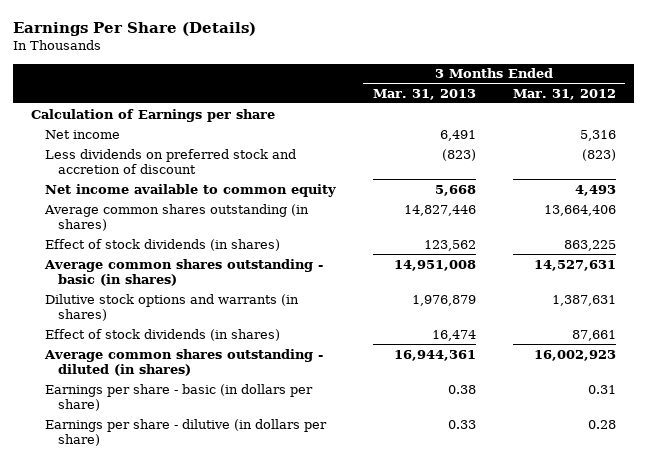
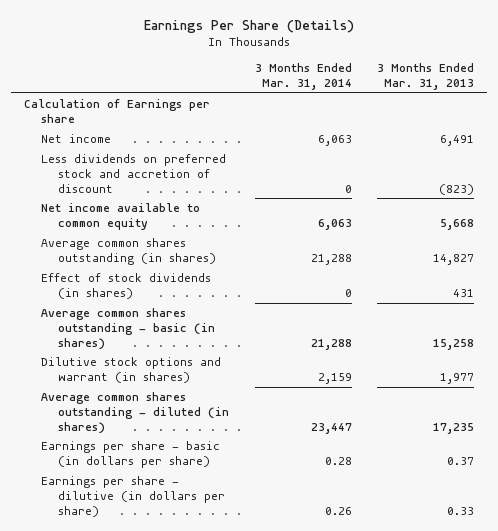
[512,88,616,100] Mar. 31, 2012 -> none
none -> [254,63,352,90] 3 Months Ended Mar. 31, 2014
[44,328,280,341] Effect of stock dividends (in shares) -> none
[403,204,476,216] 14,827,446 -> [433,253,475,265] 14,827
[423,239,476,251] 123,562 -> [453,288,475,297] 431
[393,259,476,271] 14,951,008 -> [433,338,475,350] 15,258
[44,293,299,322] Dilutive stock options and warrants (in shares) -> [41,357,222,383] Dilutive stock options and warrant (in shares)
[411,294,476,306] 1,976,879 -> [440,372,475,384] 1,977
[393,349,476,361] 16,944,361 -> [433,422,475,434] 17,235
[447,384,476,394] 0.38 -> [447,456,475,465] 0.37

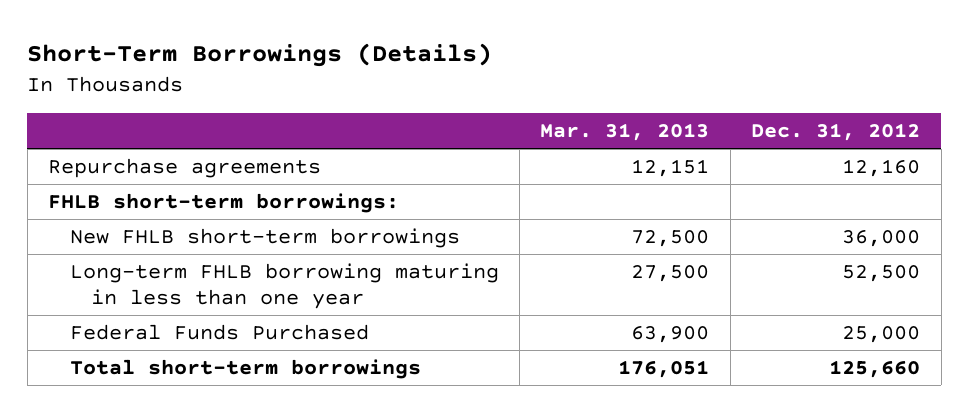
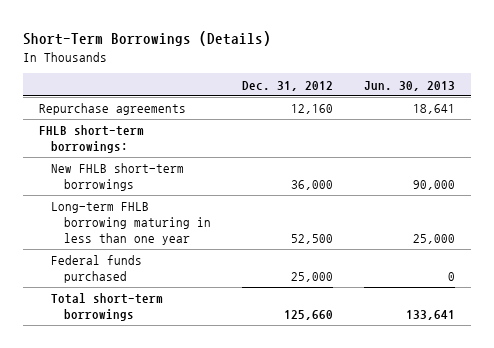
[540,123,710,142] Mar. 31, 2013 -> none
none -> [364,80,456,91] Jun. 30, 2013
[69,324,369,341] Federal Funds Purchased -> [51,255,143,284] Federal funds purchased

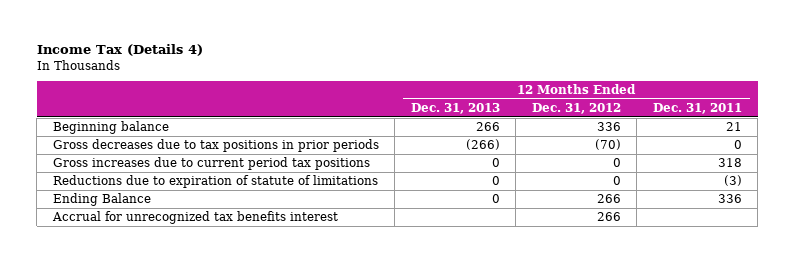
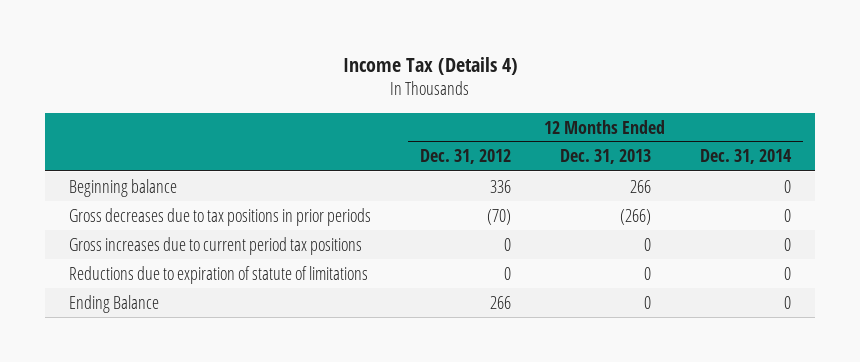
[652,102,742,114] Dec. 31, 2011 -> none
none -> [699,149,792,165] Dec. 31, 2014
[51,211,338,225] Accrual for unrecognized tax benefits interest -> none

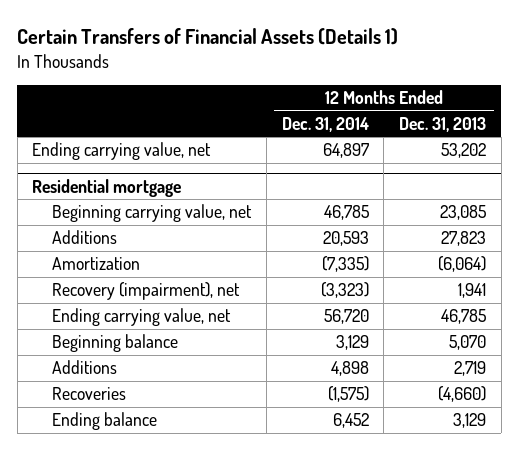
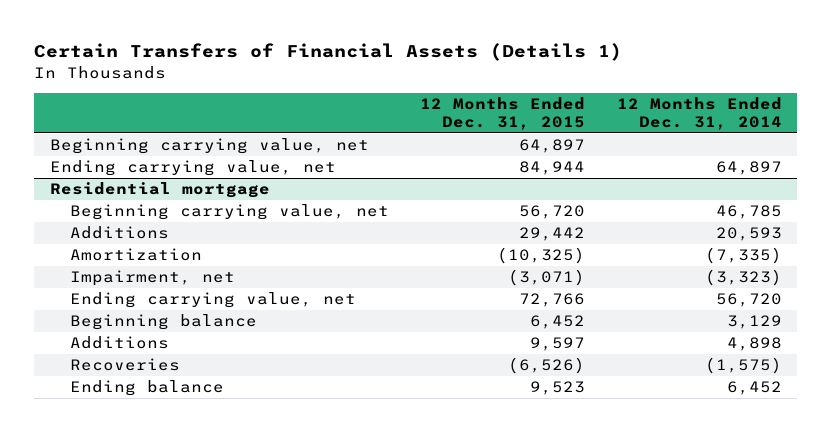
[399,116,487,132] Dec. 31, 2013 -> none
none -> [420,96,586,130] 12 Months Ended Dec. 31, 2015
none -> [49,138,369,155] Beginning carrying value, net
[52,282,241,301] Recovery (impairment), net -> [70,270,236,287] Impairment, net

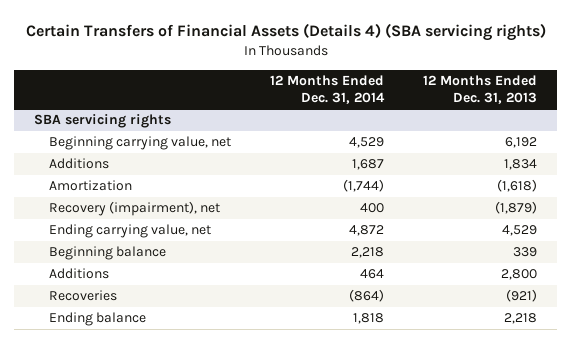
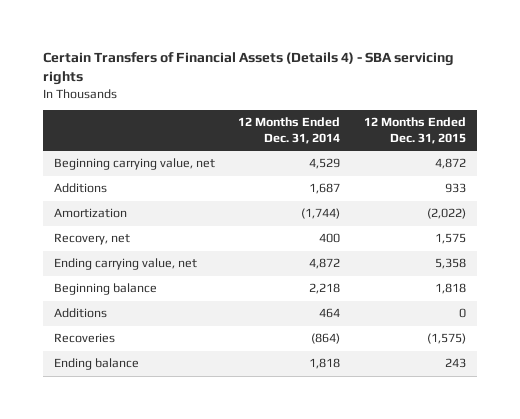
[25,23,546,42] Certain Transfers of Financial Assets (Details 4) (SBA servicing rights) -> [42,51,454,86] Certain Transfers of Financial Assets (Details 4) - SBA servicing rights
[423,74,538,104] 12 Months Ended Dec. 31, 2013 -> none
none -> [363,117,466,144] 12 Months Ended Dec. 31, 2015
[33,114,171,129] SBA servicing rights -> none
[49,201,221,217] Recovery (impairment), net -> [54,233,131,246] Recovery, net

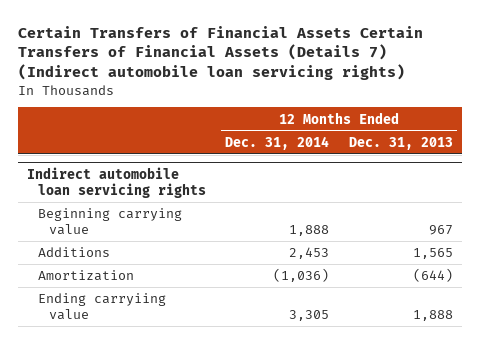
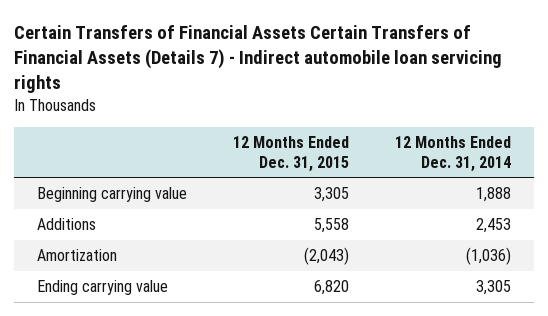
[17,25,423,81] Certain Transfers of Financial Assets Certain Transfers of Financial Assets (Details 7) (Indirect automobile loan servicing rights) -> [13,24,502,94] Certain Transfers of Financial Assets Certain Transfers of Financial Assets (Details 7) - Indirect automobile loan servicing rights
[348,136,453,150] Dec. 31, 2013 -> none
none -> [232,136,349,172] 12 Months Ended Dec. 31, 2015
[27,167,207,199] Indirect automobile loan servicing rights -> none
[38,293,167,321] Ending carryiing value -> [36,280,168,296] Ending carrying value

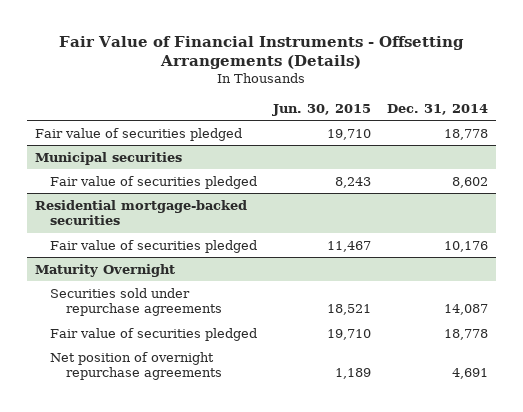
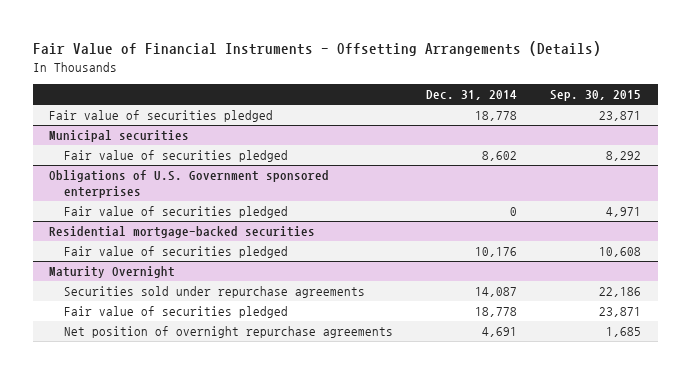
[272,103,372,116] Jun. 30, 2015 -> none
none -> [550,90,642,102] Sep. 30, 2015
none -> [49,170,330,198] Obligations of U.S. Government sponsored enterprises
none -> [64,206,289,219] Fair value of securities pledged

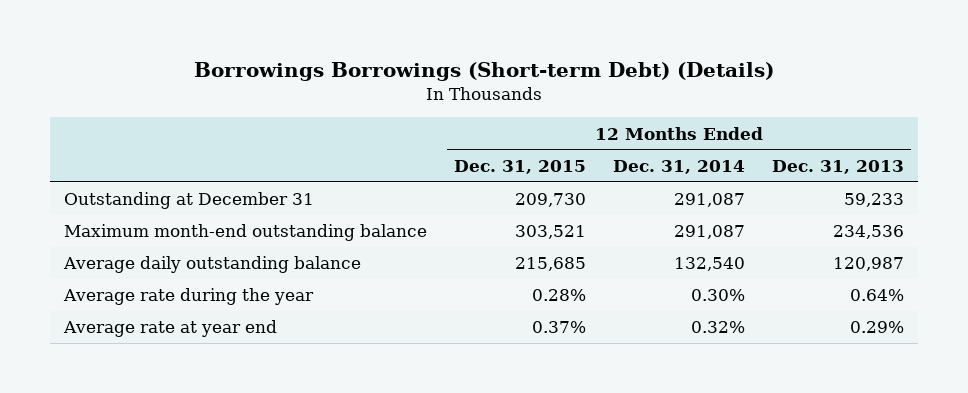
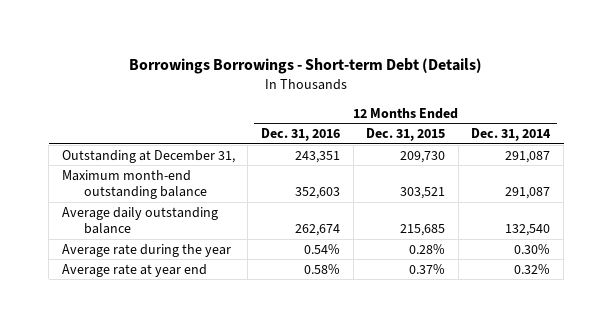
[193,61,774,81] Borrowings Borrowings (Short-term Debt) (Details) -> [129,58,483,75] Borrowings Borrowings - Short-term Debt (Details)
[772,159,905,174] Dec. 31, 2013 -> none
none -> [261,128,341,142] Dec. 31, 2016
[63,192,314,210] Outstanding at December 31 -> [61,149,235,163] Outstanding at December 31,

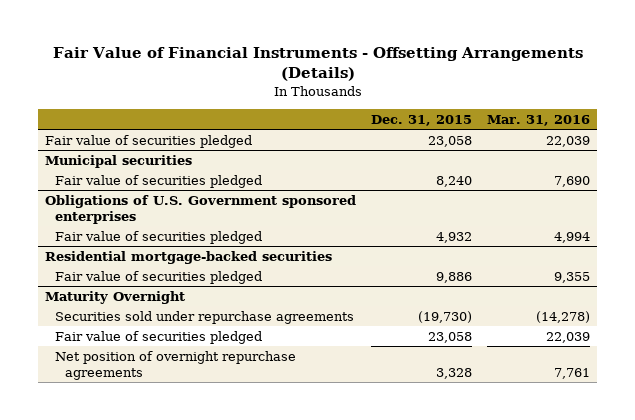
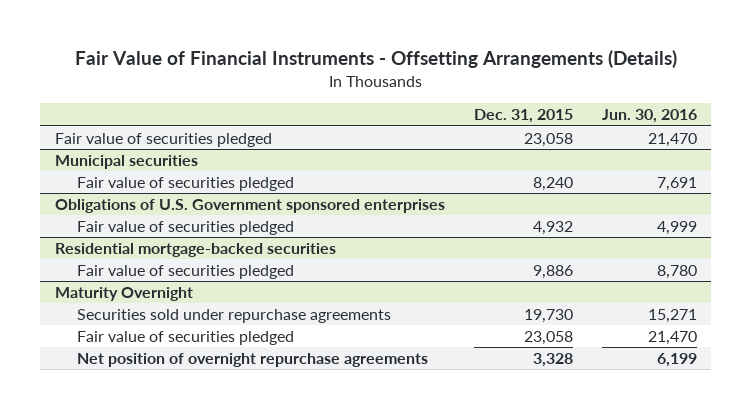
[486,115,590,127] Mar. 31, 2016 -> none
none -> [601,109,697,124] Jun. 30, 2016
[418,310,473,323] (19,730) -> [523,309,573,324] 19,730

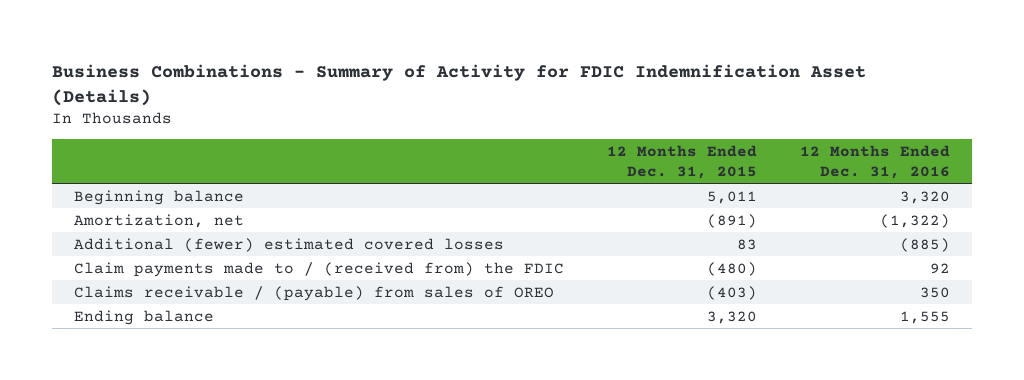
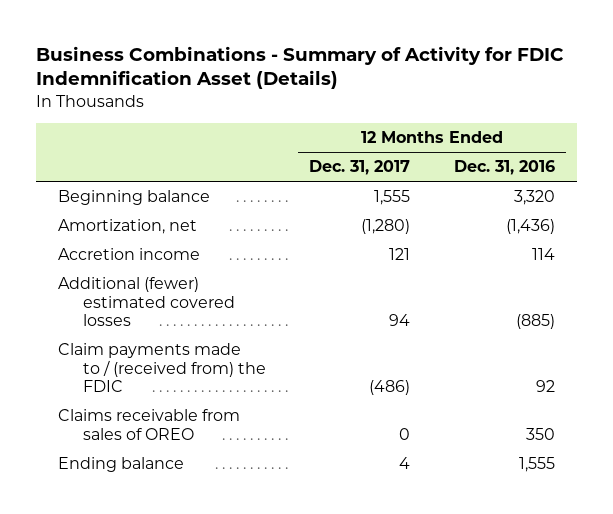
[606,144,757,179] 12 Months Ended Dec. 31, 2015 -> none
none -> [309,160,411,176] Dec. 31, 2017
[880,213,951,228] (1,322) -> [505,219,555,235] (1,436)
none -> [57,248,200,261] Accretion income
[73,285,554,301] Claims receivable / (payable) from sales of OREO -> [57,409,240,440] Claims receivable from sales of OREO

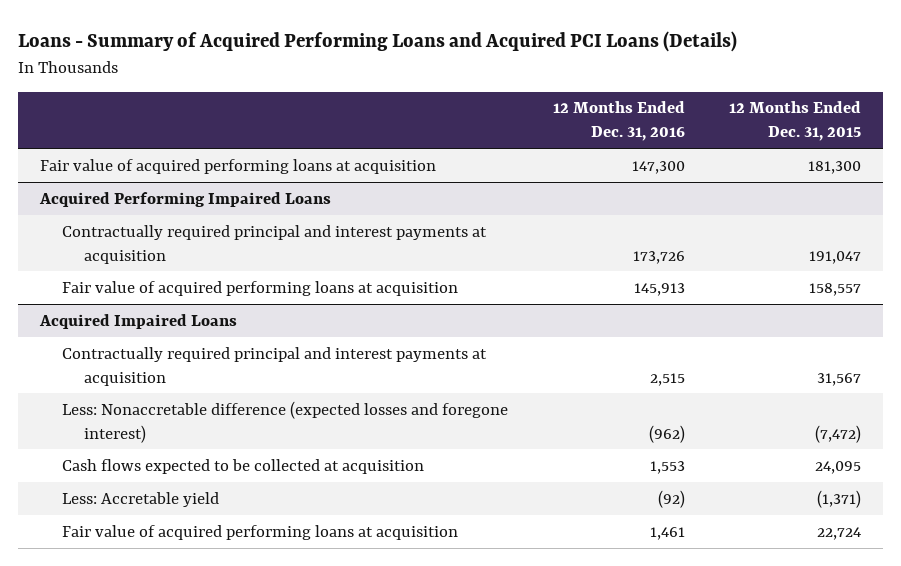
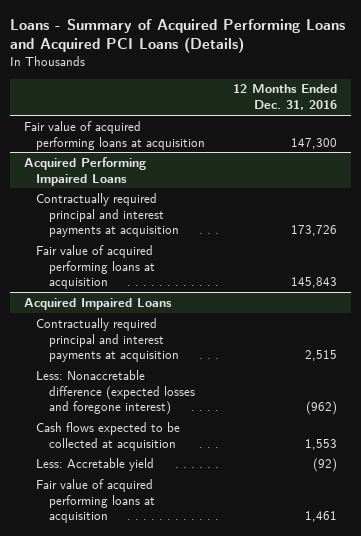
[728,101,861,142] 12 Months Ended Dec. 31, 2015 -> none
[633,282,685,296] 145,913 -> [290,277,337,289] 145,843

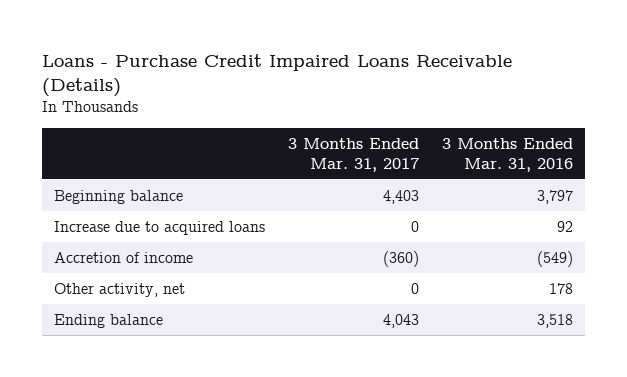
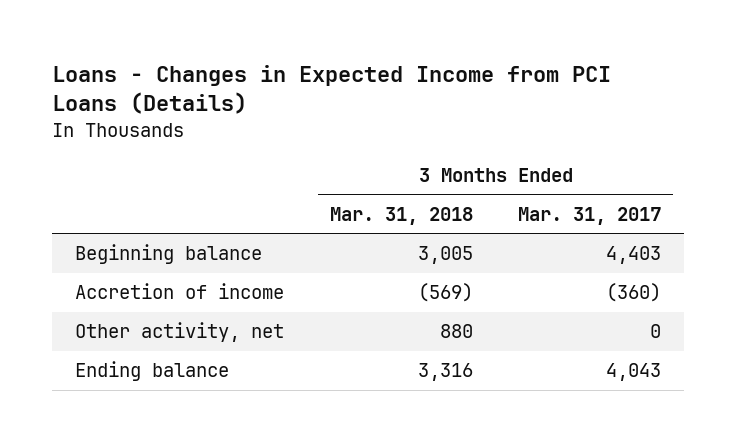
[42,53,513,98] Loans - Purchase Credit Impaired Loans Receivable (Details) -> [52,64,612,115] Loans - Changes in Expected Income from PCI Loans (Details)
[442,137,574,172] 3 Months Ended Mar. 31, 2016 -> none
none -> [329,206,473,225] Mar. 31, 2018
[53,220,265,235] Increase due to acquired loans -> none

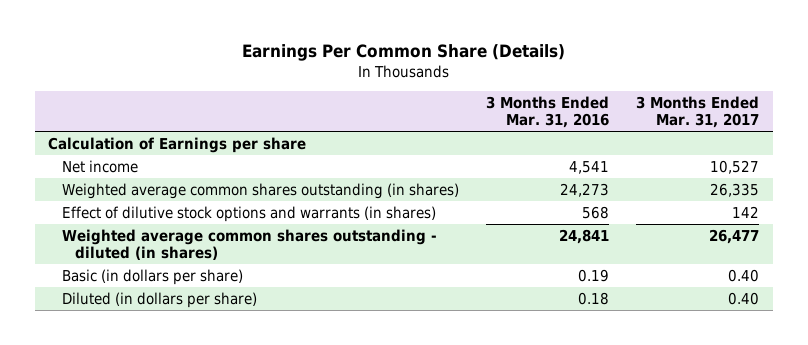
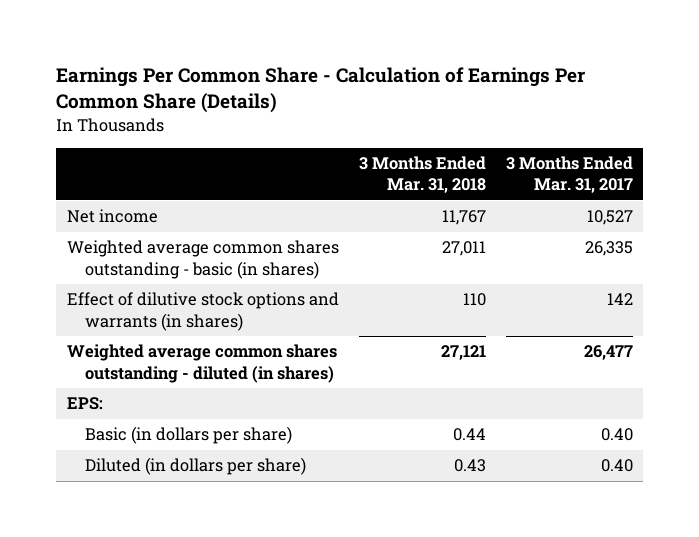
[241,44,565,62] Earnings Per Common Share (Details) -> [56,67,586,114] Earnings Per Common Share - Calculation of Earnings Per Common Share (Details)
[485,95,609,129] 3 Months Ended Mar. 31, 2016 -> none
none -> [358,156,486,194] 3 Months Ended Mar. 31, 2018
[48,136,307,153] Calculation of Earnings per share -> none
[61,182,459,199] Weighted average common shares outstanding (in shares) -> [66,240,339,279] Weighted average common shares outstanding - basic (in shares)
none -> [66,397,103,411] EPS:

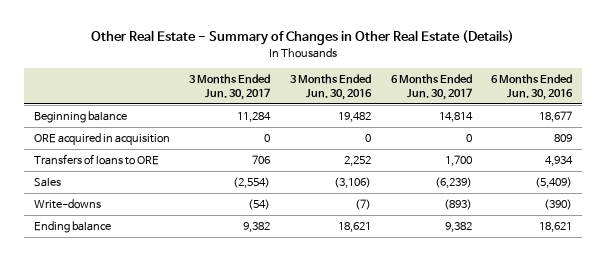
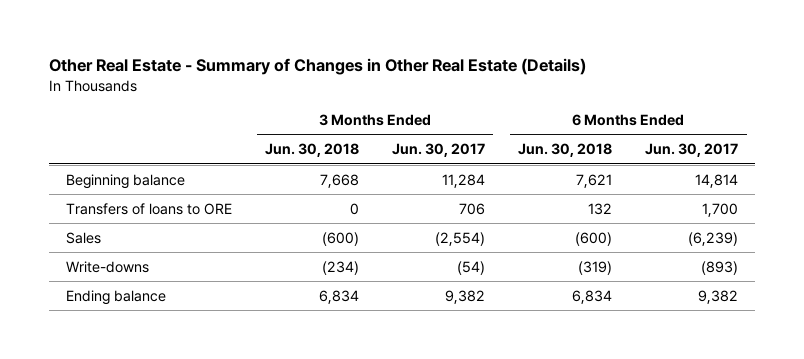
[290,73,373,100] 3 Months Ended Jun. 30, 2016 -> none
[491,73,574,100] 6 Months Ended Jun. 30, 2016 -> none
none -> [264,143,359,158] Jun. 30, 2018
none -> [518,143,613,158] Jun. 30, 2018
[33,132,170,145] ORE acquired in acquisition -> none

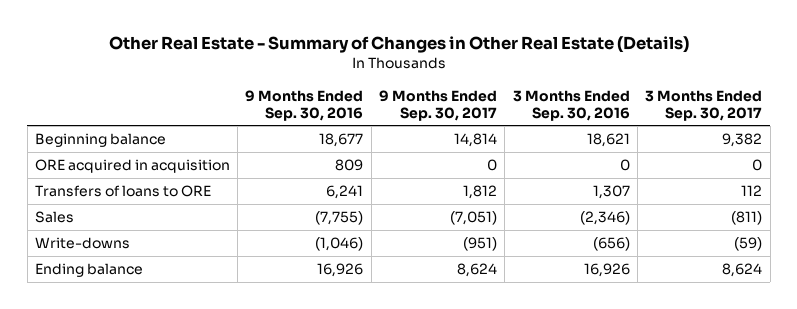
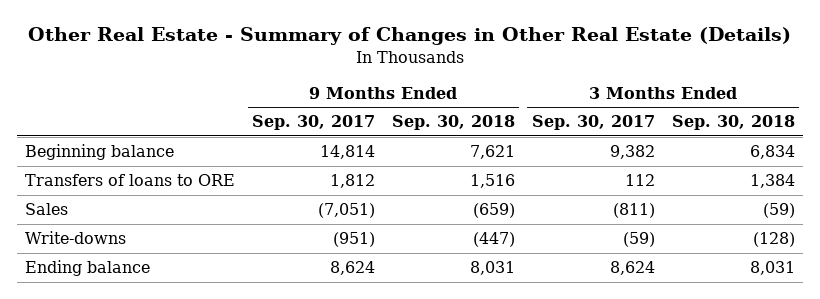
[245,89,364,121] 9 Months Ended Sep. 30, 2016 -> none
[512,89,630,121] 3 Months Ended Sep. 30, 2016 -> none
none -> [391,115,515,131] Sep. 30, 2018
none -> [671,115,795,131] Sep. 30, 2018
[34,159,230,174] ORE acquired in acquisition -> none

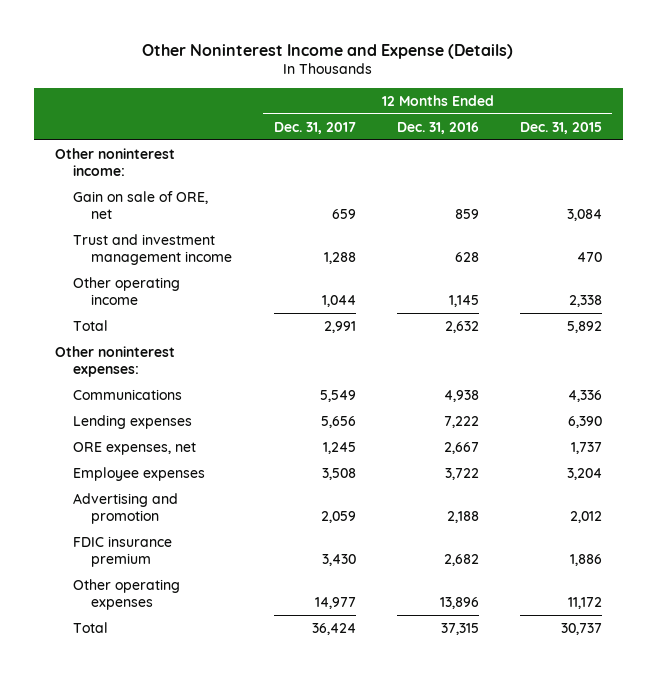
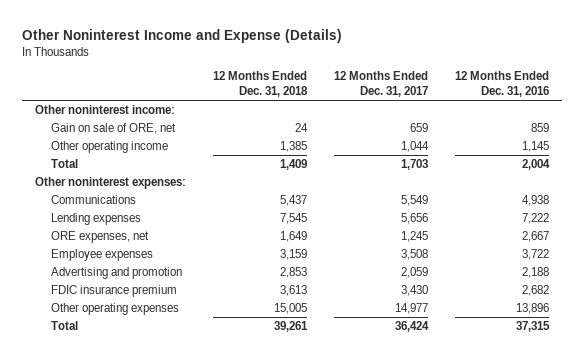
[520,121,603,134] Dec. 31, 2015 -> none
none -> [213,71,309,98] 12 Months Ended Dec. 31, 2018
[72,233,233,266] Trust and investment management income -> none
[323,320,356,333] 2,991 -> [401,158,429,170] 1,703
[444,320,479,333] 2,632 -> [521,158,550,170] 2,004

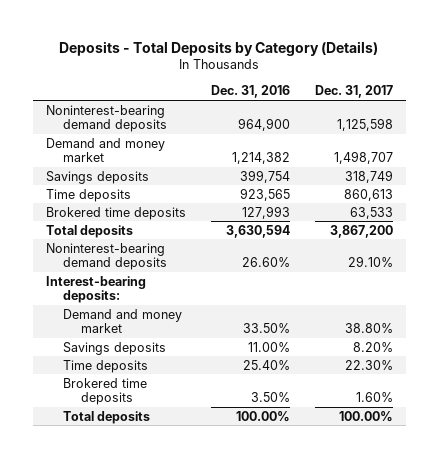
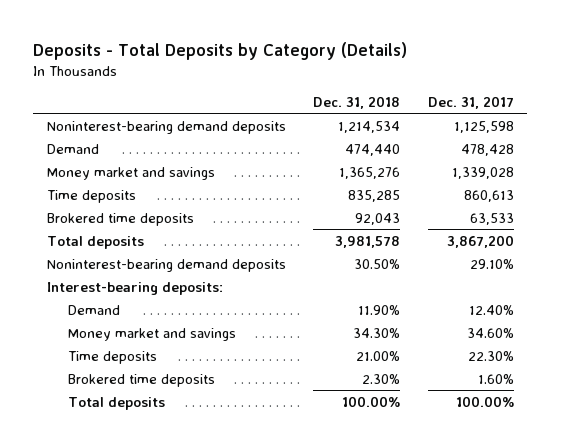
[210,85,290,99] Dec. 31, 2016 -> none
none -> [313,95,401,109] Dec. 31, 2018
[45,137,165,163] Demand and money market -> [46,143,99,154] Demand
[334,151,394,165] 1,498,707 -> [460,143,514,156] 478,428
[45,170,149,184] Savings deposits -> [46,166,215,180] Money market and savings
[345,169,394,183] 318,749 -> [451,166,514,179] 1,339,028
[63,308,183,334] Demand and money market -> [68,304,121,315] Demand
[345,323,394,334] 38.80% -> [468,304,514,315] 12.40%
[63,341,167,355] Savings deposits -> [68,327,237,341] Money market and savings
[353,341,394,352] 8.20% -> [466,327,514,338] 34.60%

